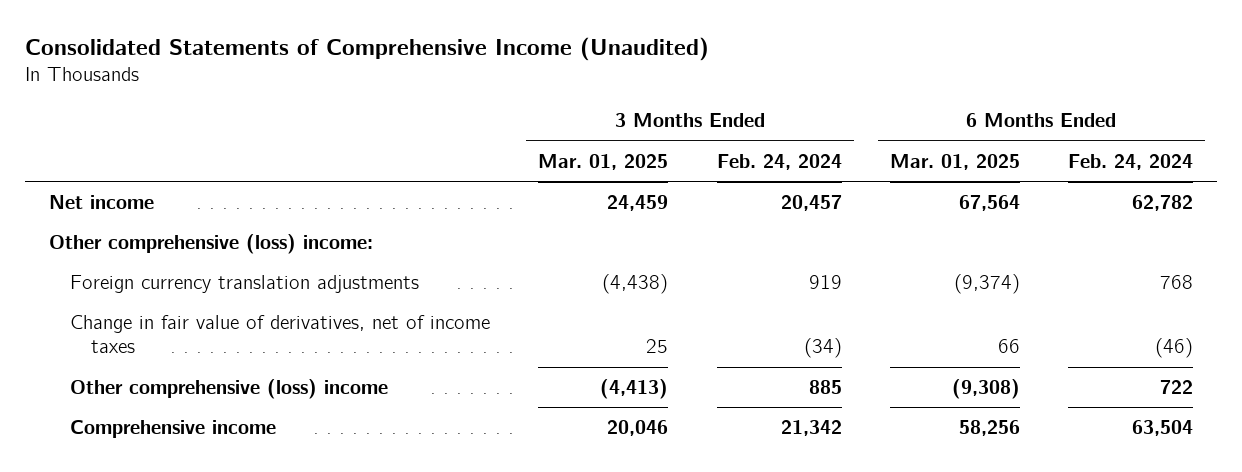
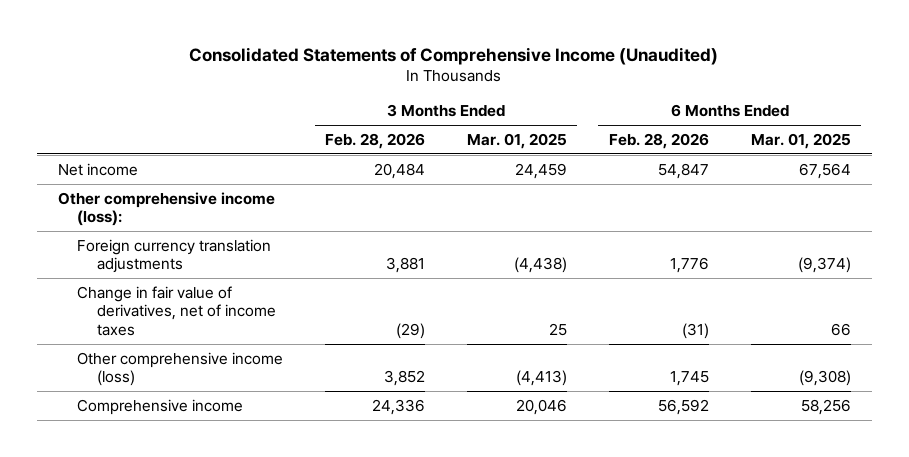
[716,153,842,170] Feb. 24, 2024 -> none
[1067,153,1193,170] Feb. 24, 2024 -> none
none -> [325,132,426,149] Feb. 28, 2026
none -> [608,132,709,149] Feb. 28, 2026
[48,233,373,254] Other comprehensive (loss) income: -> [57,191,275,227] Other comprehensive income (loss):
[70,378,389,399] Other comprehensive (loss) income -> [77,351,284,387] Other comprehensive income (loss)

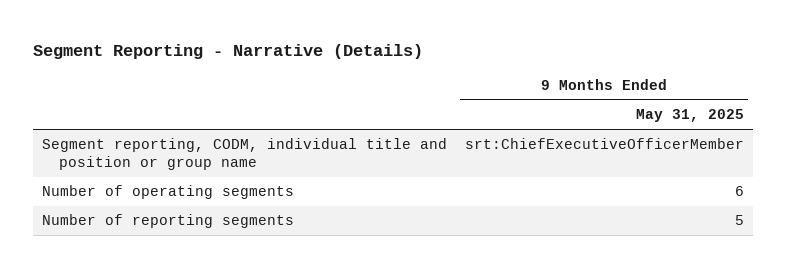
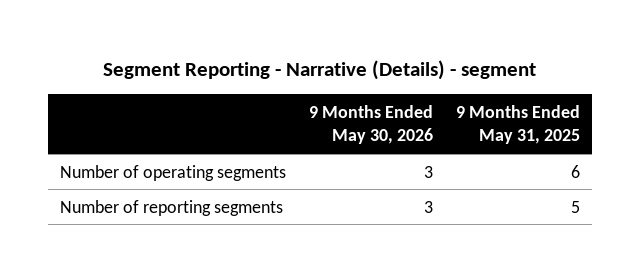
[33,43,424,59] Segment Reporting - Narrative (Details) -> [103,60,537,81] Segment Reporting - Narrative (Details) - segment
none -> [309,104,434,145] 9 Months Ended May 30, 2026
[42,138,448,171] Segment reporting, CODM, individual title and position or group name -> none

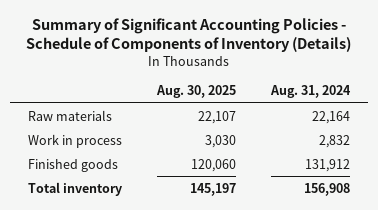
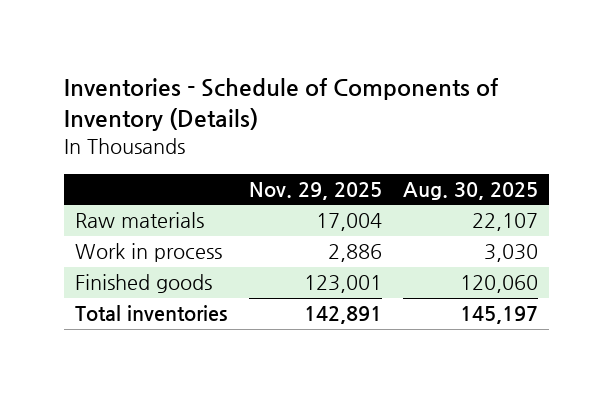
[26,17,352,53] Summary of Significant Accounting Policies - Schedule of Components of Inventory (Details) -> [64,78,500,132] Inventories - Schedule of Components of Inventory (Details)
[270,85,352,99] Aug. 31, 2024 -> none
none -> [248,181,382,200] Nov. 29, 2025
[27,181,122,196] Total inventory -> [74,305,227,322] Total inventories

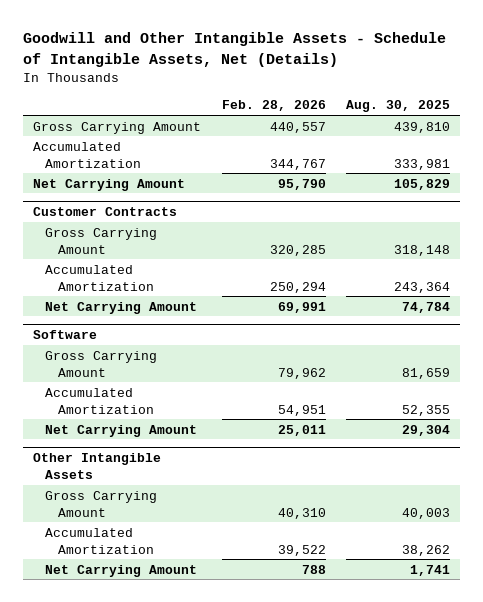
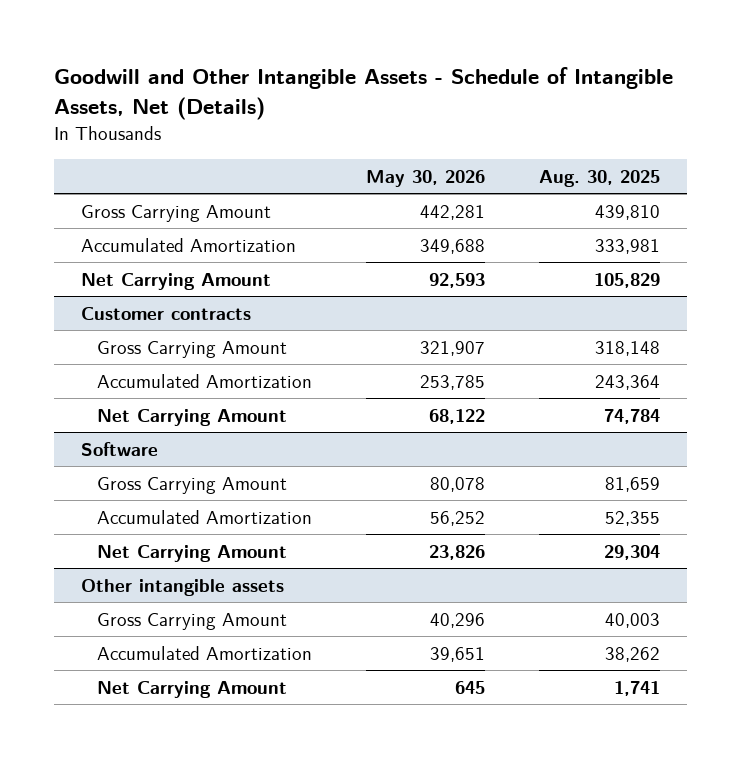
[221,100,326,112] Feb. 28, 2026 -> none
none -> [365,169,485,187] May 30, 2026
[33,207,178,217] Customer Contracts -> [81,306,252,320] Customer contracts
[33,453,162,480] Other Intangible Assets -> [81,578,285,596] Other intangible assets

